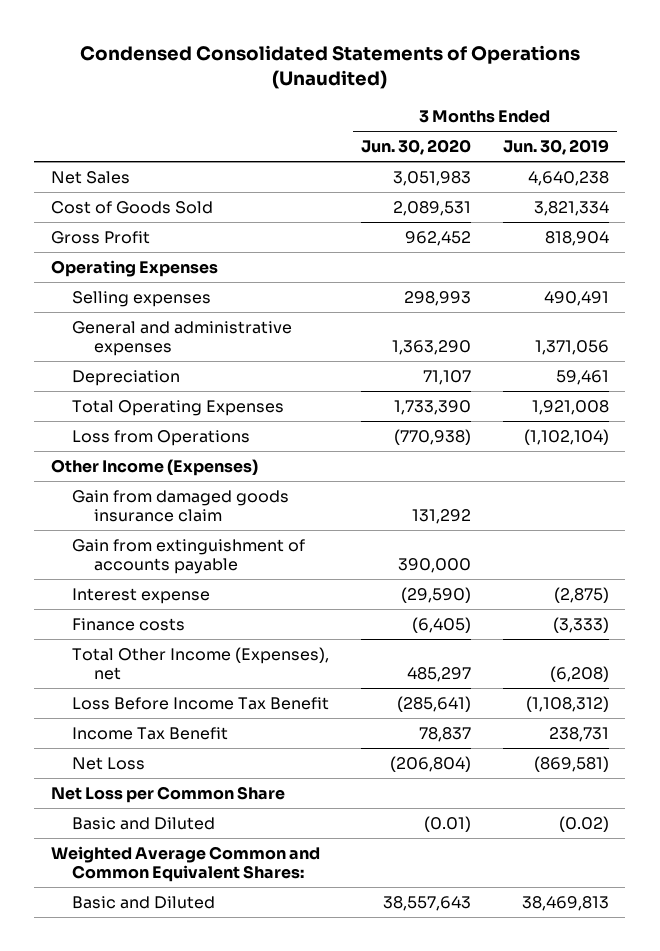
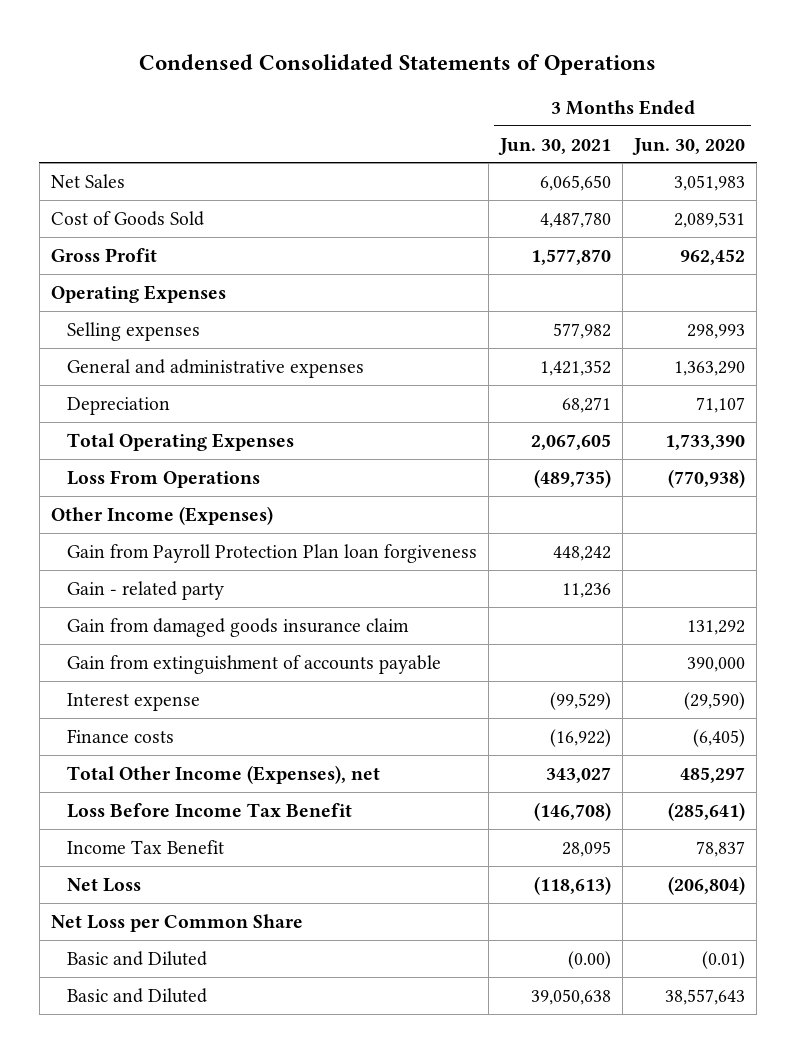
[79,44,580,89] Condensed Consolidated Statements of Operations (Unaudited) -> [139,53,657,75] Condensed Consolidated Statements of Operations
[503,139,610,156] Jun. 30, 2019 -> none
none -> [498,137,612,155] Jun. 30, 2021
[72,429,251,446] Loss from Operations -> [67,469,261,488] Loss From Operations
none -> [67,543,478,563] Gain from Payroll Protection Plan loan forgiveness
none -> [67,580,225,600] Gain - related party
[50,845,320,883] Weighted Average Common and Common Equivalent Shares: -> none

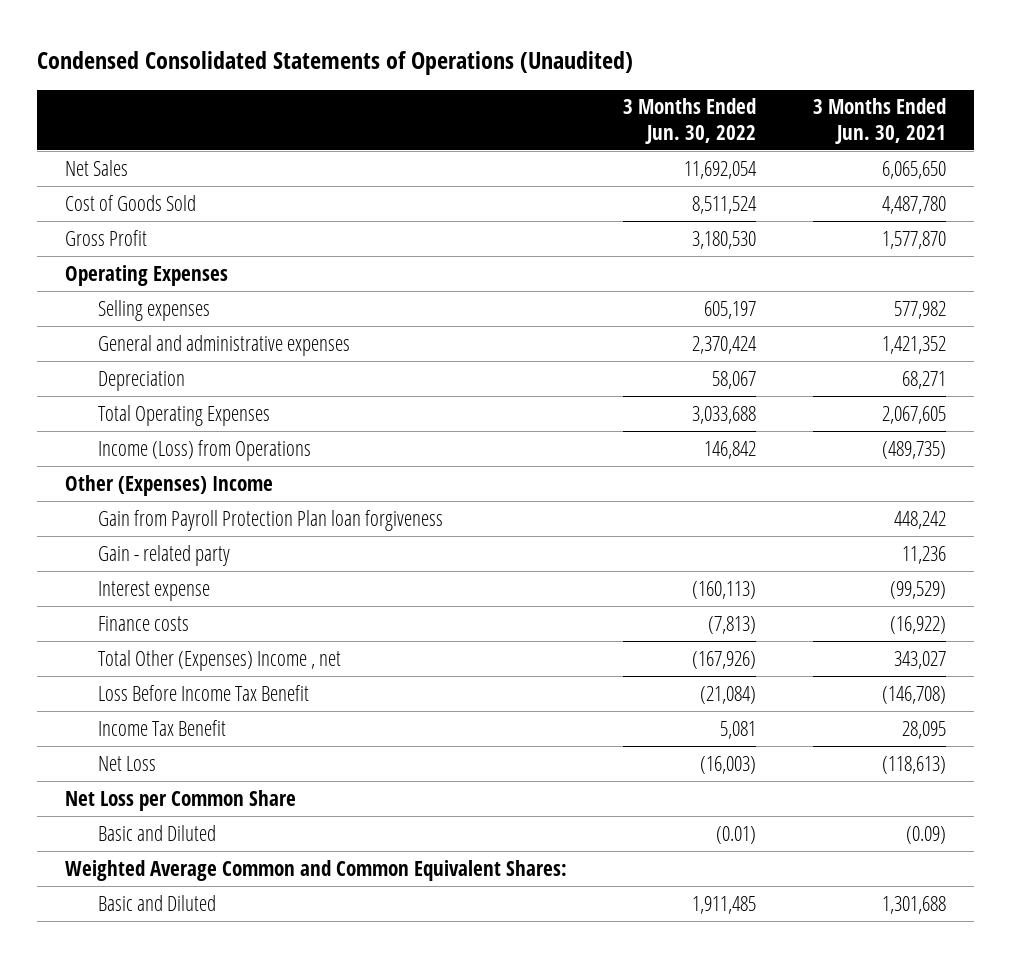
[139,53,657,75] Condensed Consolidated Statements of Operations -> [36,50,633,75] Condensed Consolidated Statements of Operations (Unaudited)
[632,137,746,155] Jun. 30, 2020 -> none
none -> [623,98,757,144] 3 Months Ended Jun. 30, 2022
[67,469,261,488] Loss From Operations -> [97,439,311,461] Income (Loss) from Operations
[50,505,273,525] Other Income (Expenses) -> [65,474,274,496] Other (Expenses) Income
[67,617,410,637] Gain from damaged goods insurance claim -> none
[67,654,442,674] Gain from extinguishment of accounts payable -> none
[67,764,381,784] Total Other Income (Expenses), net -> [97,649,341,671] Total Other (Expenses) Income , net
[568,950,612,969] (0.00) -> [905,825,946,844] (0.09)
none -> [65,859,568,881] Weighted Average Common and Common Equivalent Shares:
[531,988,612,1005] 39,050,638 -> [881,895,946,914] 1,301,688

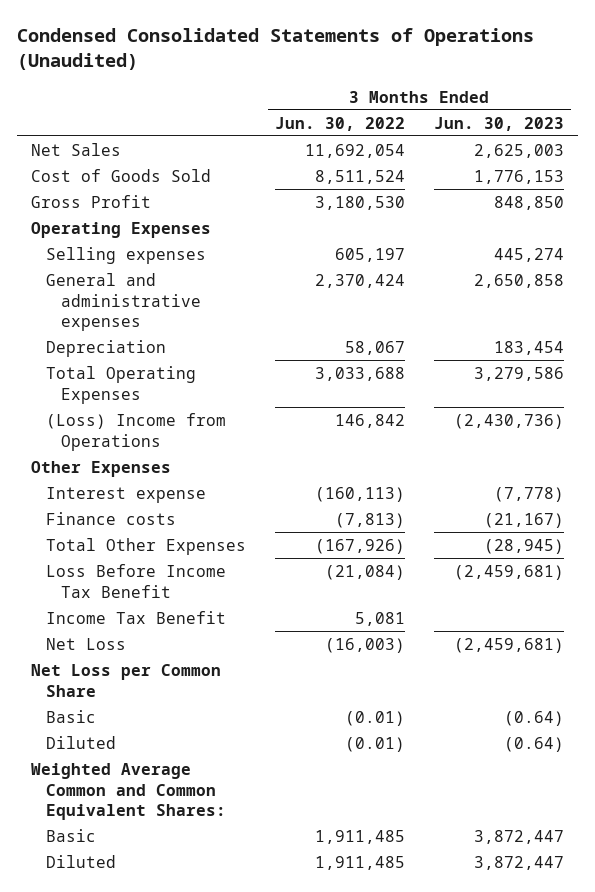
[812,98,946,144] 3 Months Ended Jun. 30, 2021 -> none
none -> [433,116,564,131] Jun. 30, 2023
[97,509,443,531] Gain from Payroll Protection Plan loan forgiveness -> none
[97,544,230,566] Gain - related party -> none
[97,439,311,461] Income (Loss) from Operations -> [45,412,226,451] (Loss) Income from Operations
[65,474,274,496] Other (Expenses) Income -> [31,460,172,477] Other Expenses
[97,649,341,671] Total Other (Expenses) Income , net -> [45,537,246,555] Total Other Expenses
[97,824,216,841] Basic and Diluted -> [45,709,96,723] Basic
none -> [45,735,116,749] Diluted
[97,894,216,911] Basic and Diluted -> [45,828,96,842] Basic
none -> [45,854,116,868] Diluted

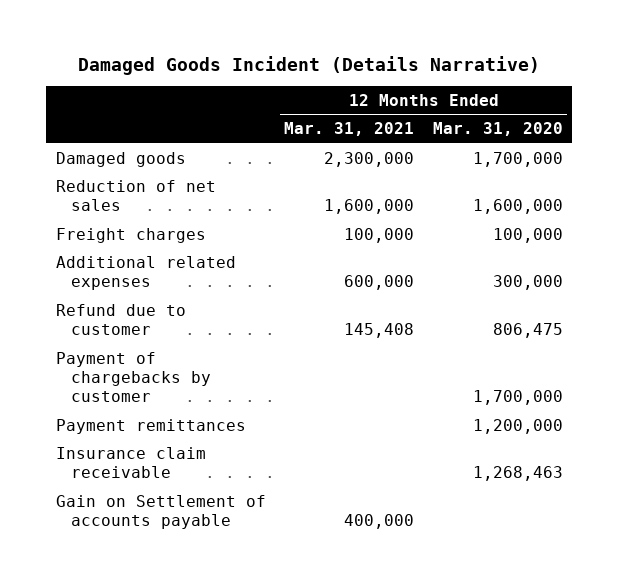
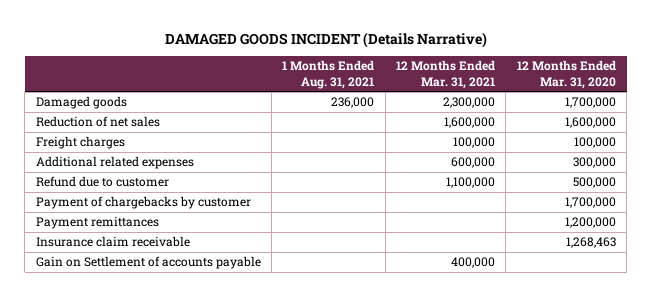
[78,55,541,75] Damaged Goods Incident (Details Narrative) -> [164,31,487,48] DAMAGED GOODS INCIDENT (Details Narrative)
none -> [282,60,375,89] 1 Months Ended Aug. 31, 2021
[344,323,415,339] 145,408 -> [446,177,496,189] 1,100,000
[492,323,563,339] 806,475 -> [572,177,616,189] 500,000

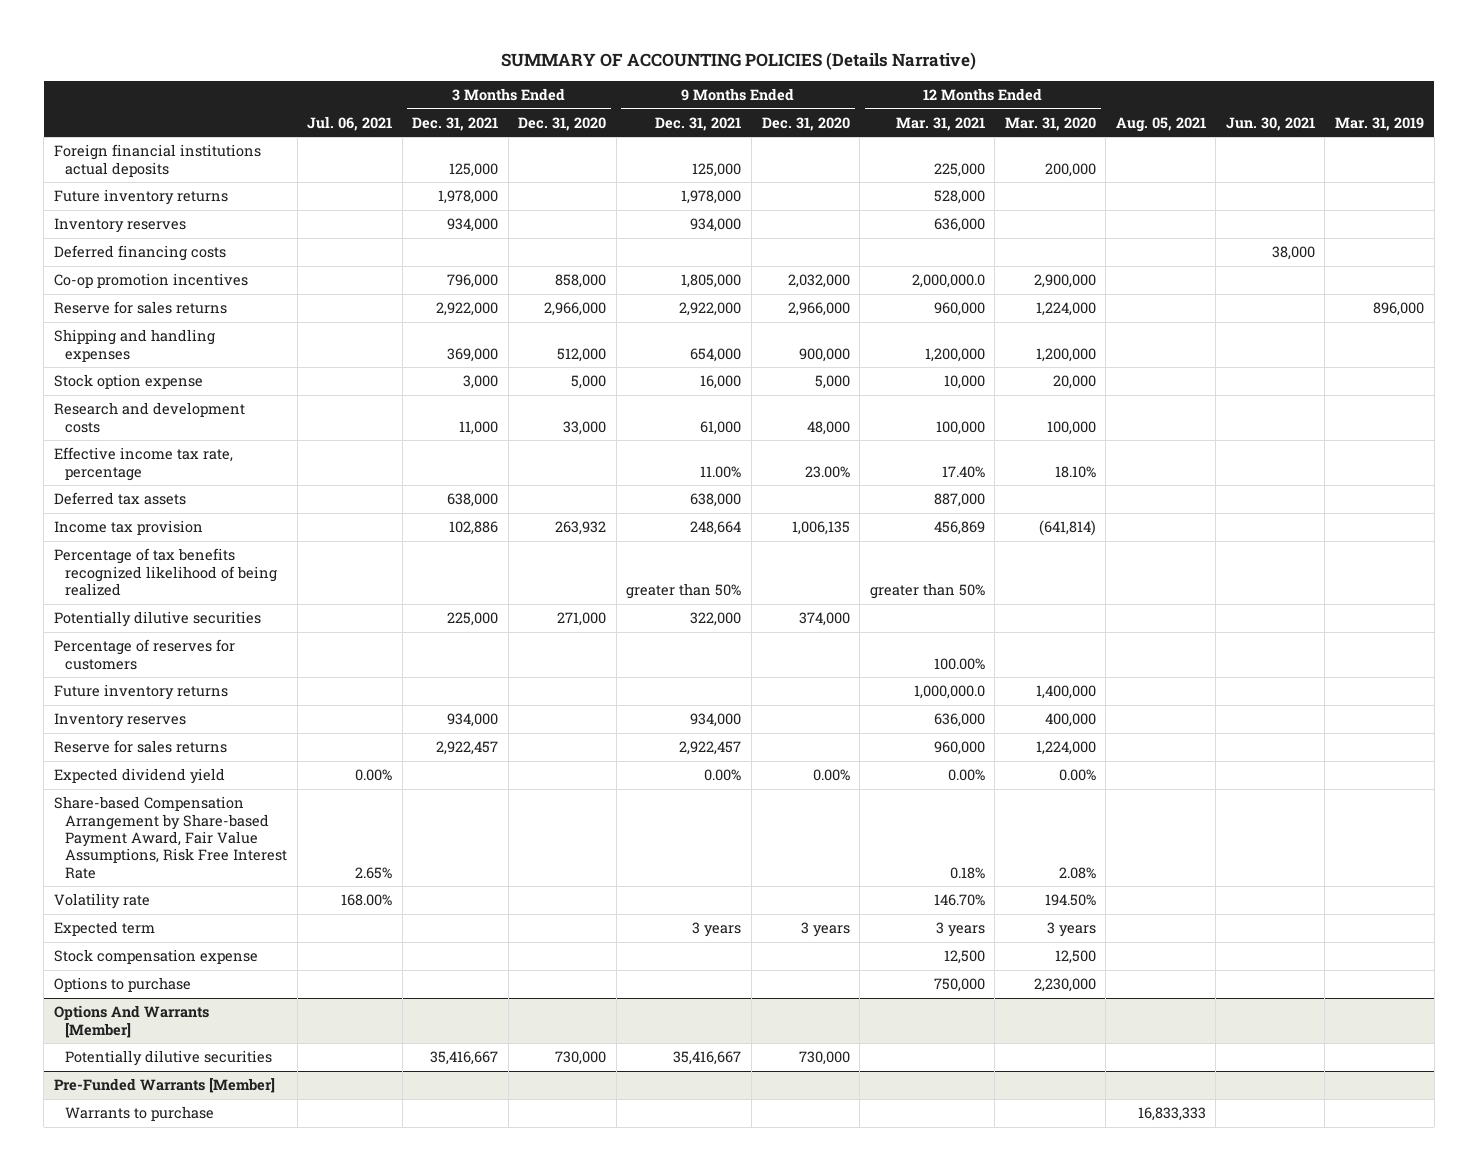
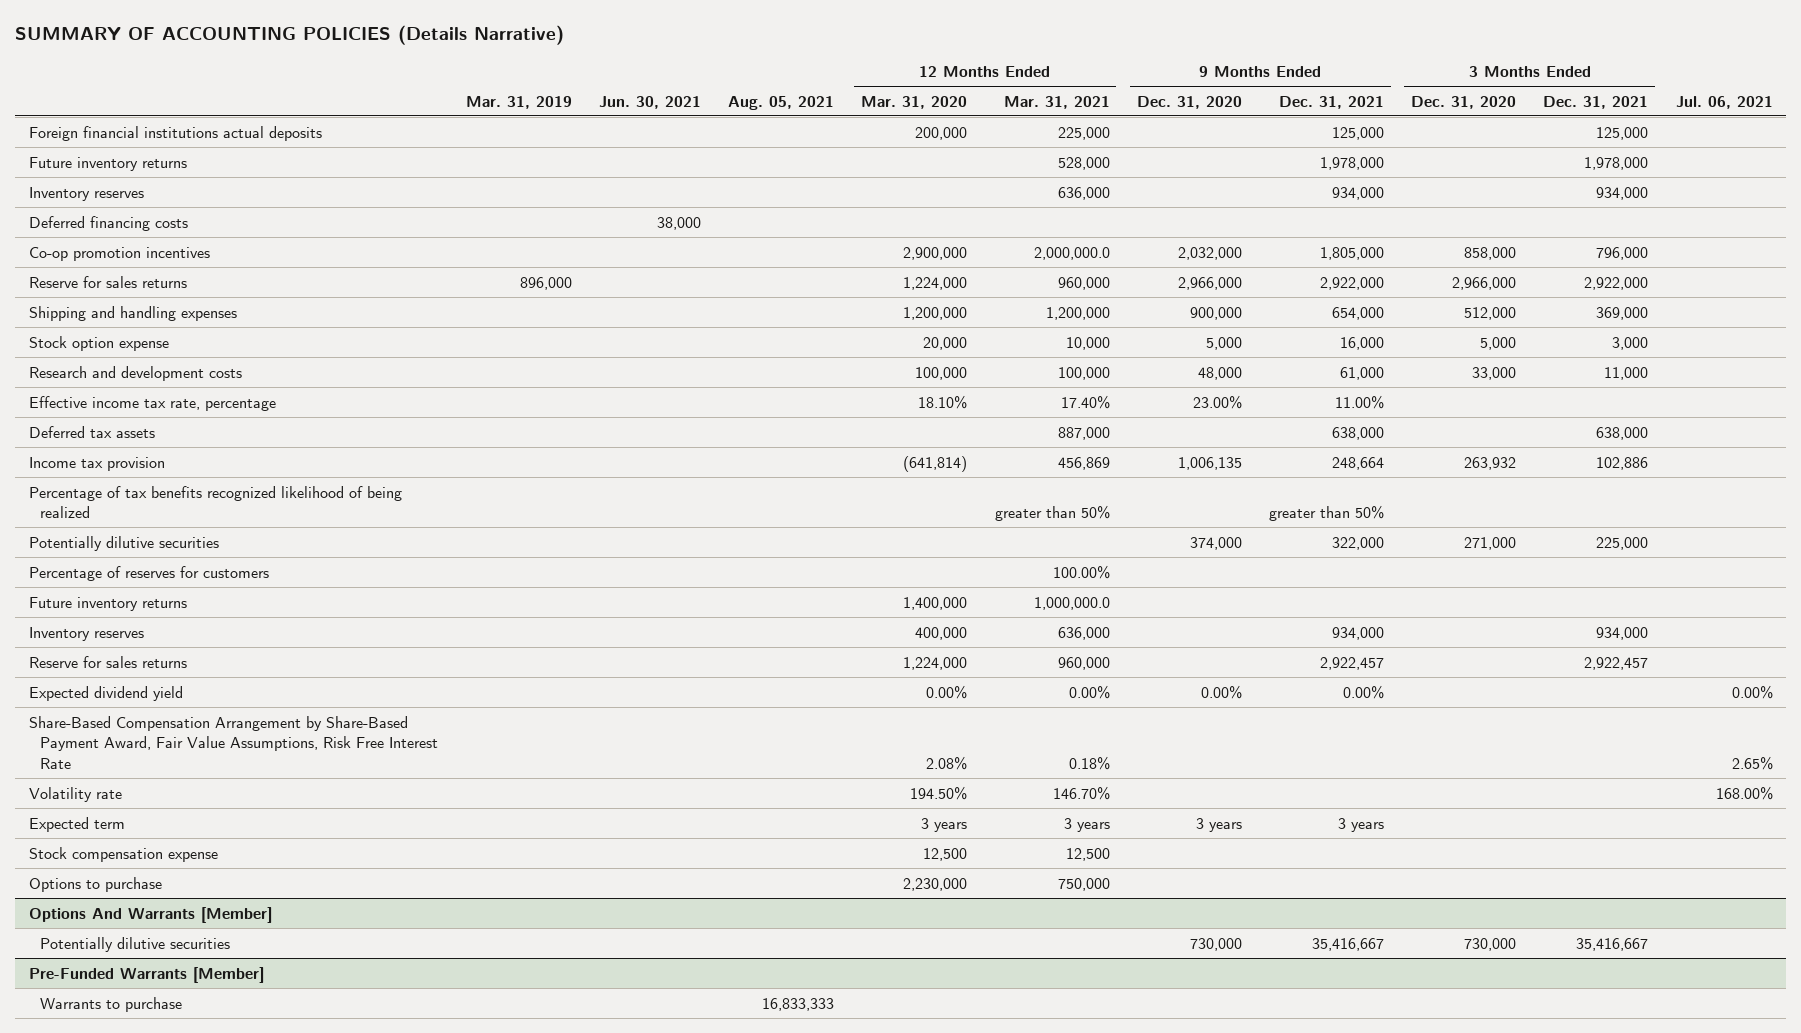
[53,796,288,879] Share-based Compensation Arrangement by Share-based Payment Award, Fair Value Assumptions, Risk Free Interest Rate -> [28,715,439,769] Share-Based Compensation Arrangement by Share-Based Payment Award, Fair Value Assumptions, Risk Free Interest Rate

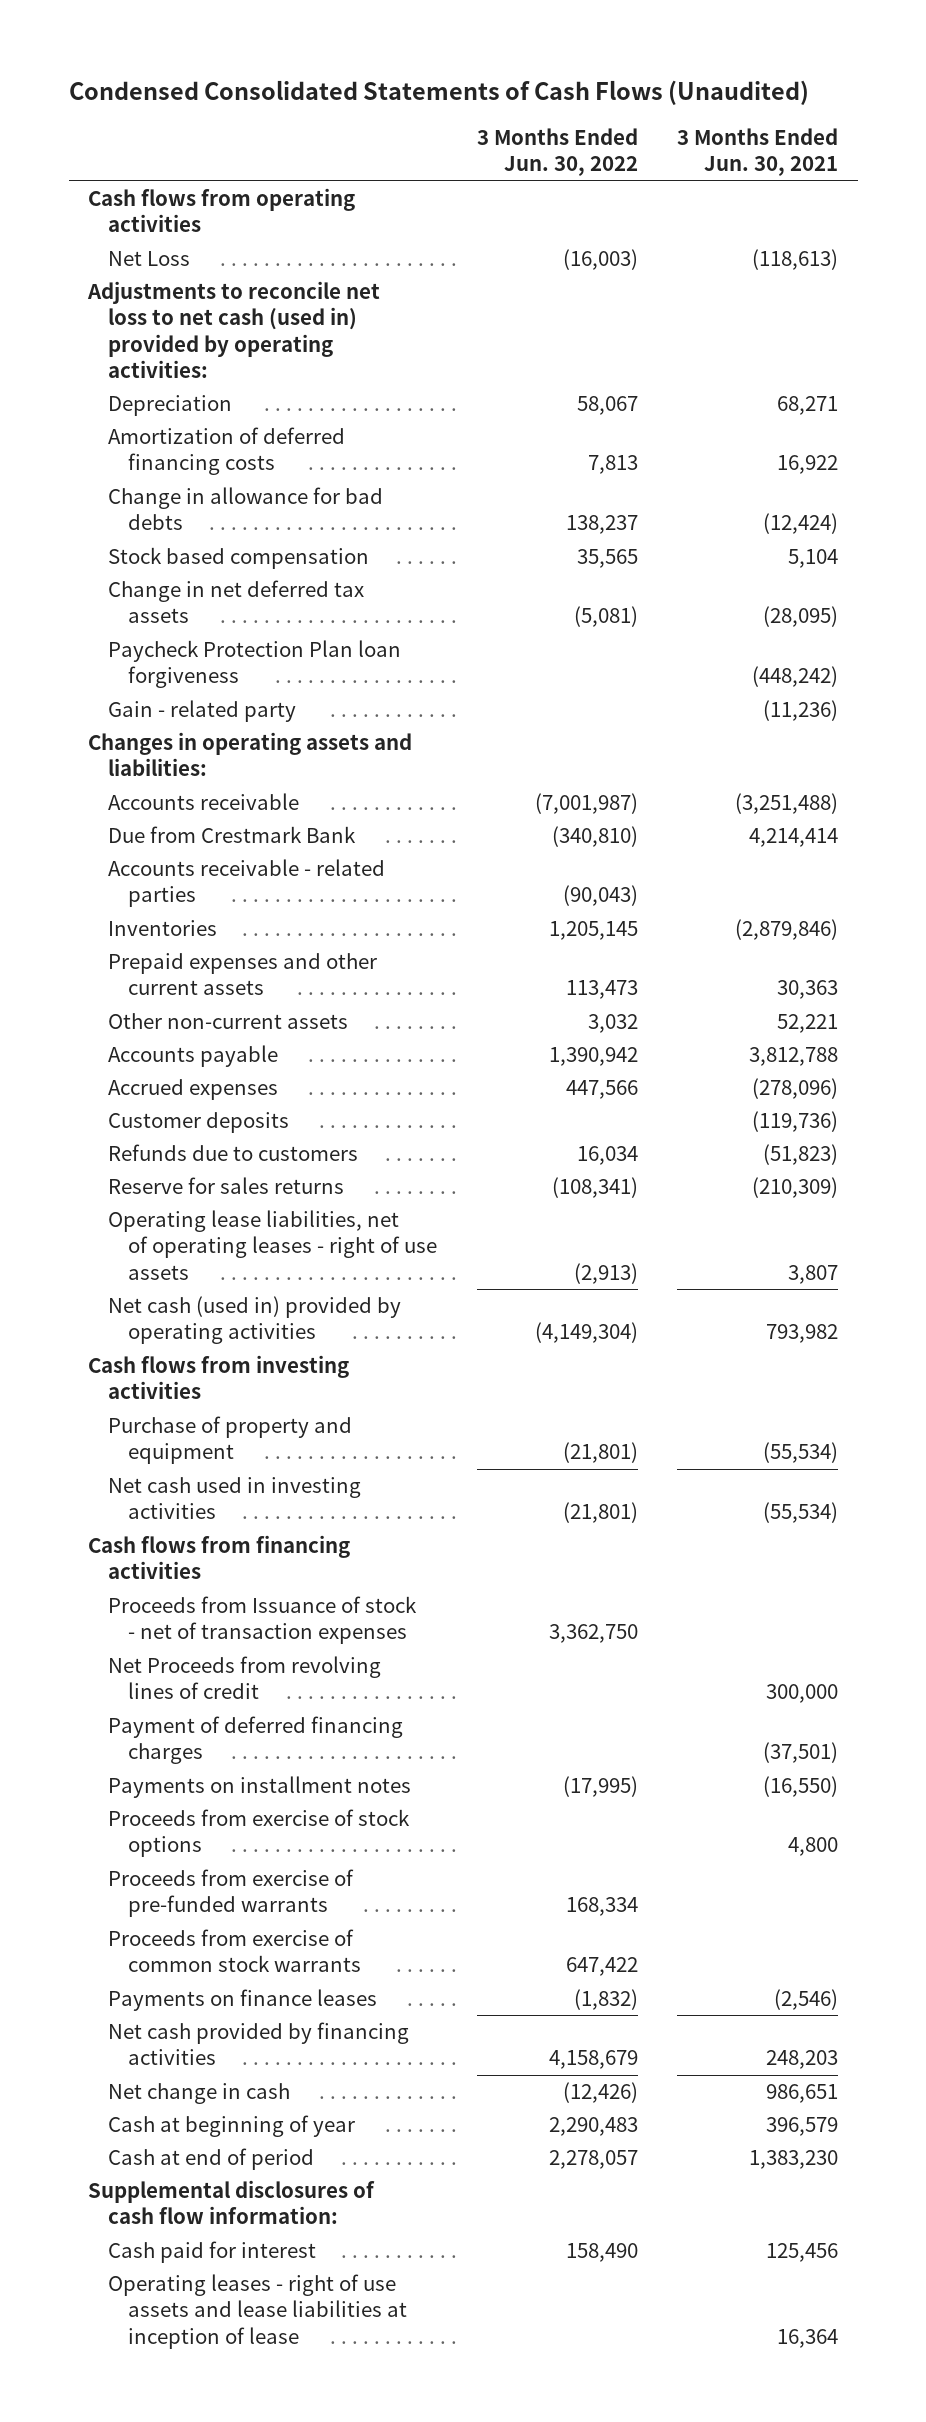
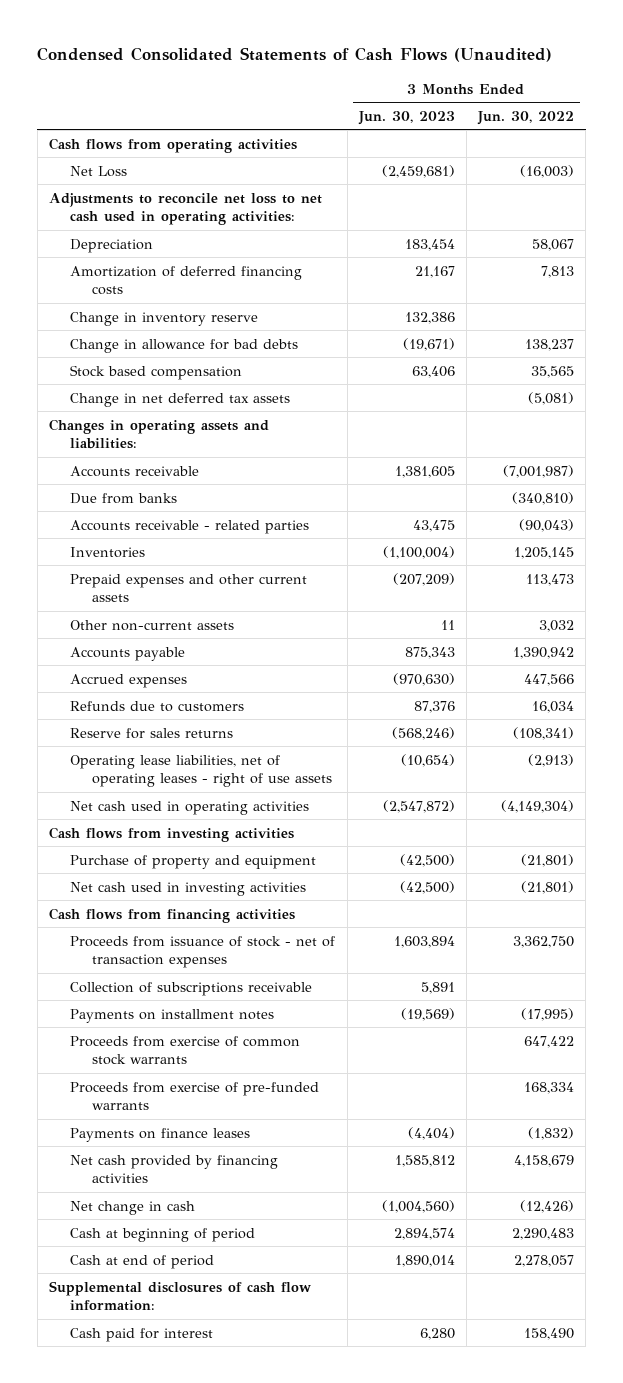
[677,128,839,177] 3 Months Ended Jun. 30, 2021 -> none
none -> [357,110,455,125] Jun. 30, 2023
[87,281,381,379] Adjustments to reconcile net loss to net cash (used in) provided by operating activities: -> [49,192,323,226] Adjustments to reconcile net loss to net cash used in operating activities:
none -> [70,311,259,326] Change in inventory reserve
[108,640,402,689] Paycheck Protection Plan loan forgiveness -> none
[108,700,297,723] Gain - related party -> none
[108,826,357,844] Due from Crestmark Bank -> [70,492,178,504] Due from banks
[108,1112,290,1134] Customer deposits -> none
[108,1296,402,1345] Net cash (used in) provided by operating activities -> [70,800,310,815] Net cash used in operating activities
[108,1656,382,1700] Net Proceeds from revolving lines of credit -> none
[108,1716,404,1765] Payment of deferred financing charges -> none
[108,1596,418,1645] Proceeds from Issuance of stock - net of transaction expenses -> [70,935,336,969] Proceeds from issuance of stock - net of transaction expenses
none -> [70,981,313,996] Collection of subscriptions receivable
[108,1809,411,1858] Proceeds from exercise of stock options -> none
[108,1869,355,1918] Proceeds from exercise of pre-funded warrants -> [70,1081,320,1111] Proceeds from exercise of pre-funded warrants
[108,2115,356,2138] Cash at beginning of year -> [70,1227,256,1242] Cash at beginning of period
[108,2274,408,2349] Operating leases - right of use assets and lease liabilities at inception of lease -> none

